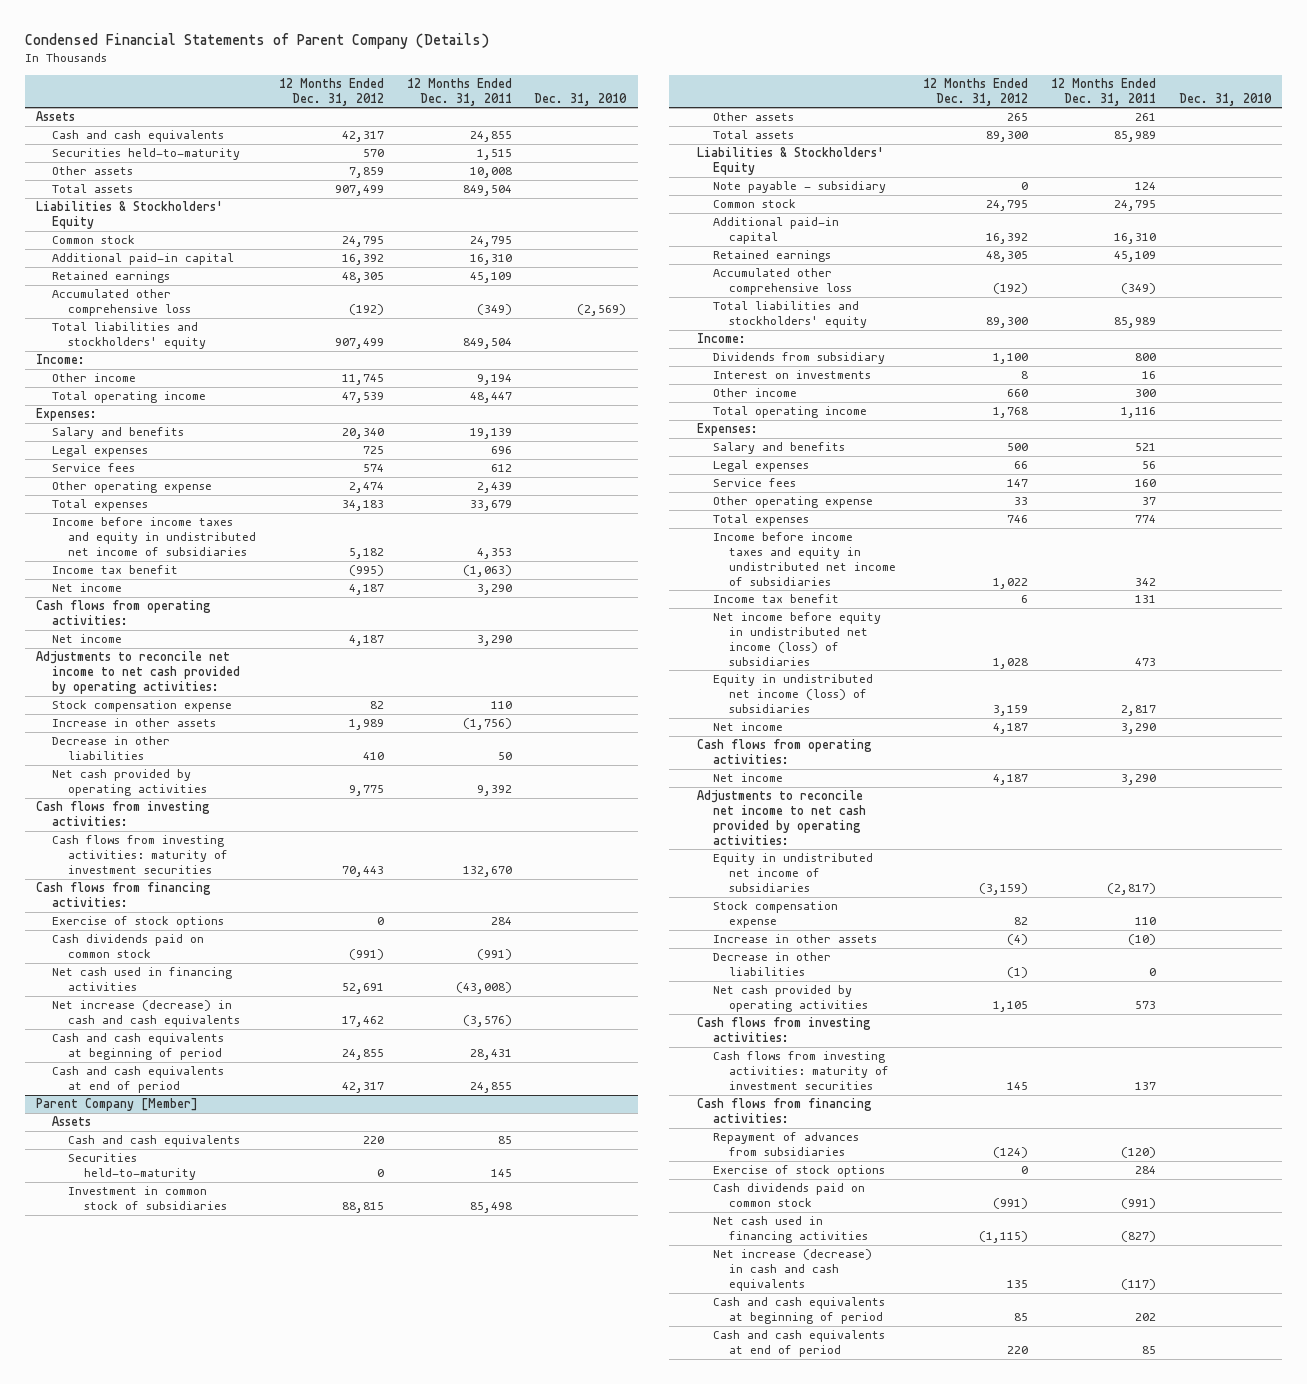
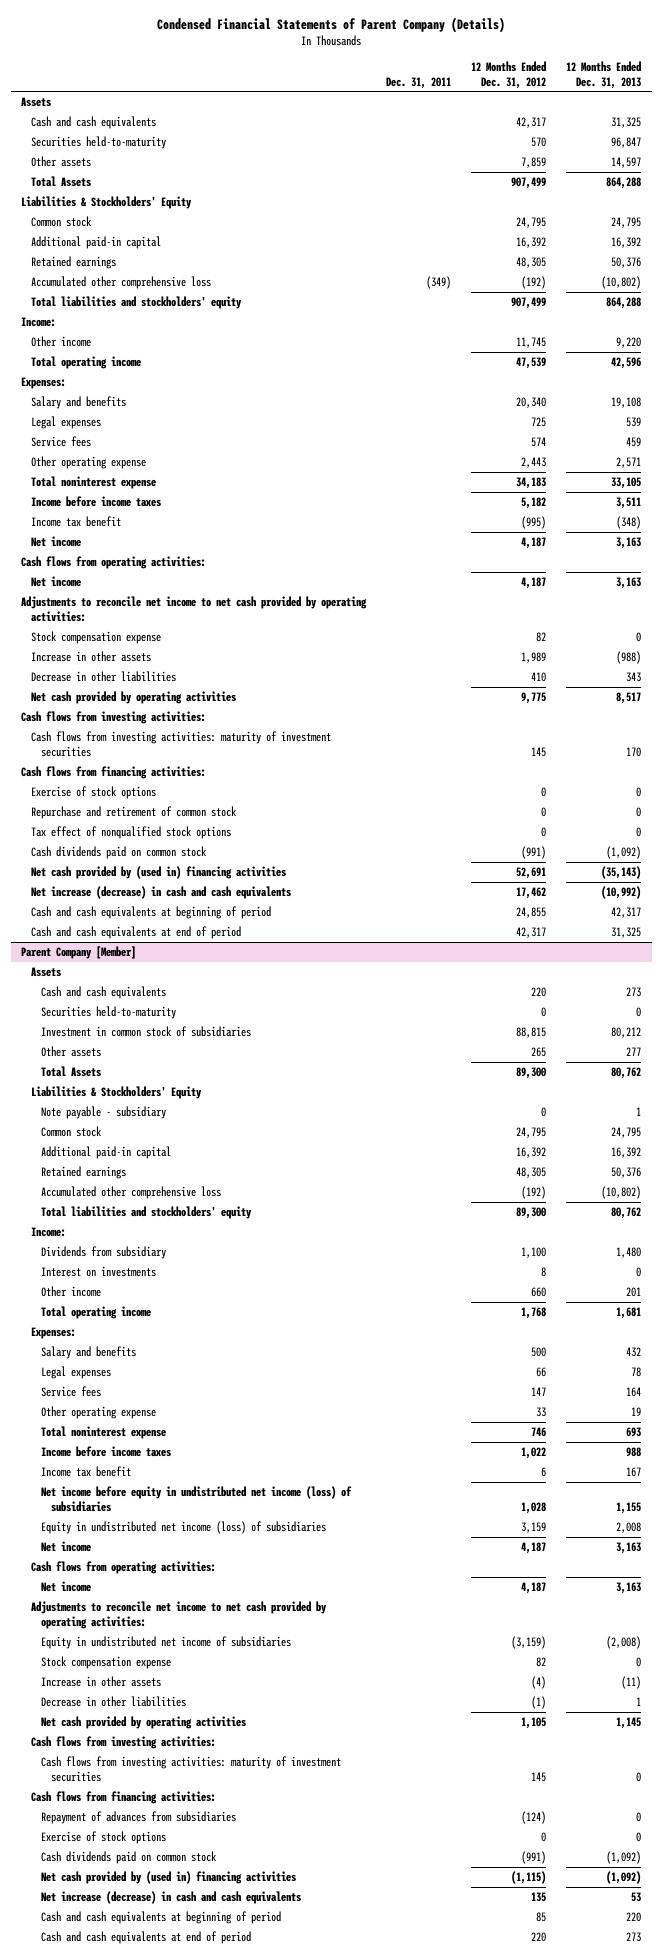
[406,78,512,106] 12 Months Ended Dec. 31, 2011 -> none
[534,92,628,106] Dec. 31, 2010 -> none
none -> [385,76,451,89] Dec. 31, 2011
none -> [566,60,642,89] 12 Months Ended Dec. 31, 2013
[52,184,134,194] Total assets -> [30,176,91,188] Total Assets
[348,482,384,494] 2,474 -> [521,457,547,469] 2,443
[52,499,149,512] Total expenses -> [30,476,156,490] Total noninterest expense
[52,517,257,556] Income before income taxes and equity in undistributed net income of subsidiaries -> [30,496,161,508] Income before income taxes
[341,865,384,877] 70,443 -> [531,746,547,757] 145
none -> [30,806,237,820] Repurchase and retirement of common stock
none -> [30,826,231,840] Tax effect of nonqualified stock options
[52,967,233,992] Net cash used in financing activities -> [30,866,286,880] Net cash provided by (used in) financing activities
[712,130,794,140] Total assets -> [40,1066,101,1078] Total Assets
[712,514,809,527] Total expenses -> [40,1426,166,1440] Total noninterest expense
[712,532,896,586] Income before income taxes and equity in undistributed net income of subsidiaries -> [40,1446,171,1458] Income before income taxes
[712,1216,868,1244] Net cash used in financing activities -> [40,1871,296,1885] Net cash provided by (used in) financing activities

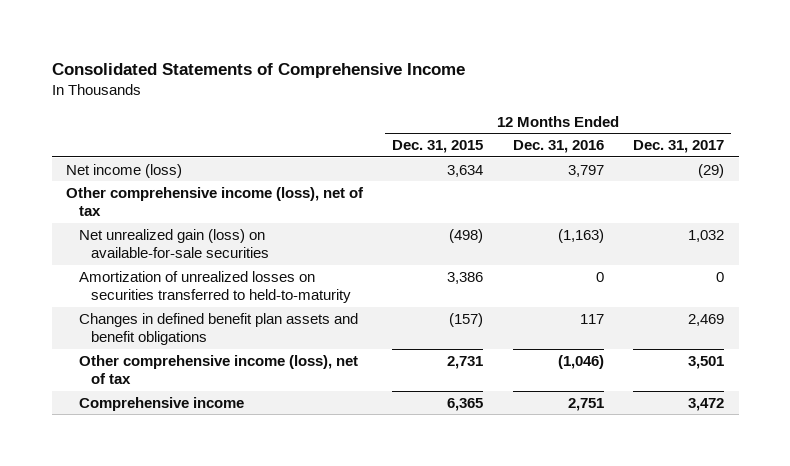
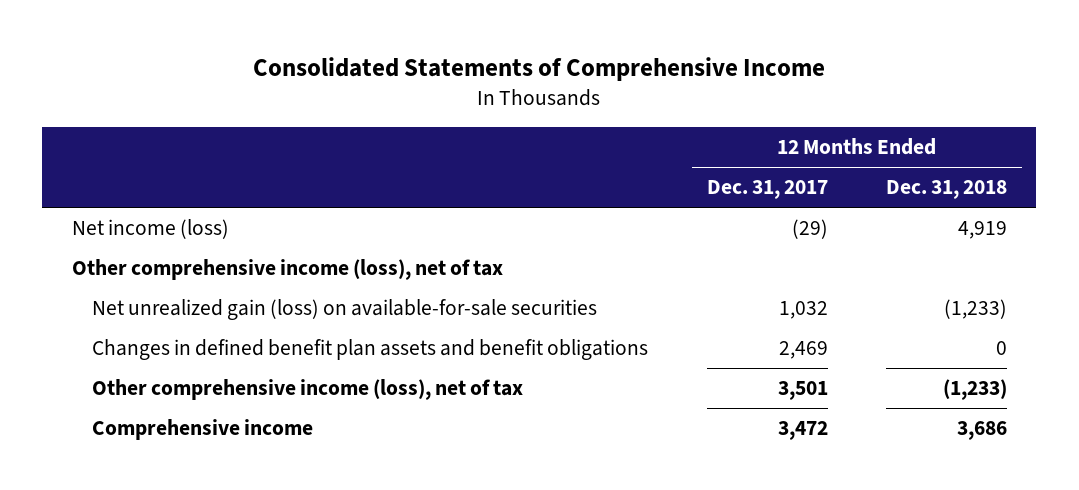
[392,139,484,153] Dec. 31, 2015 -> none
[512,139,604,153] Dec. 31, 2016 -> none
none -> [886,180,1008,200] Dec. 31, 2018
[78,270,351,304] Amortization of unrealized losses on securities transferred to held-to-maturity -> none

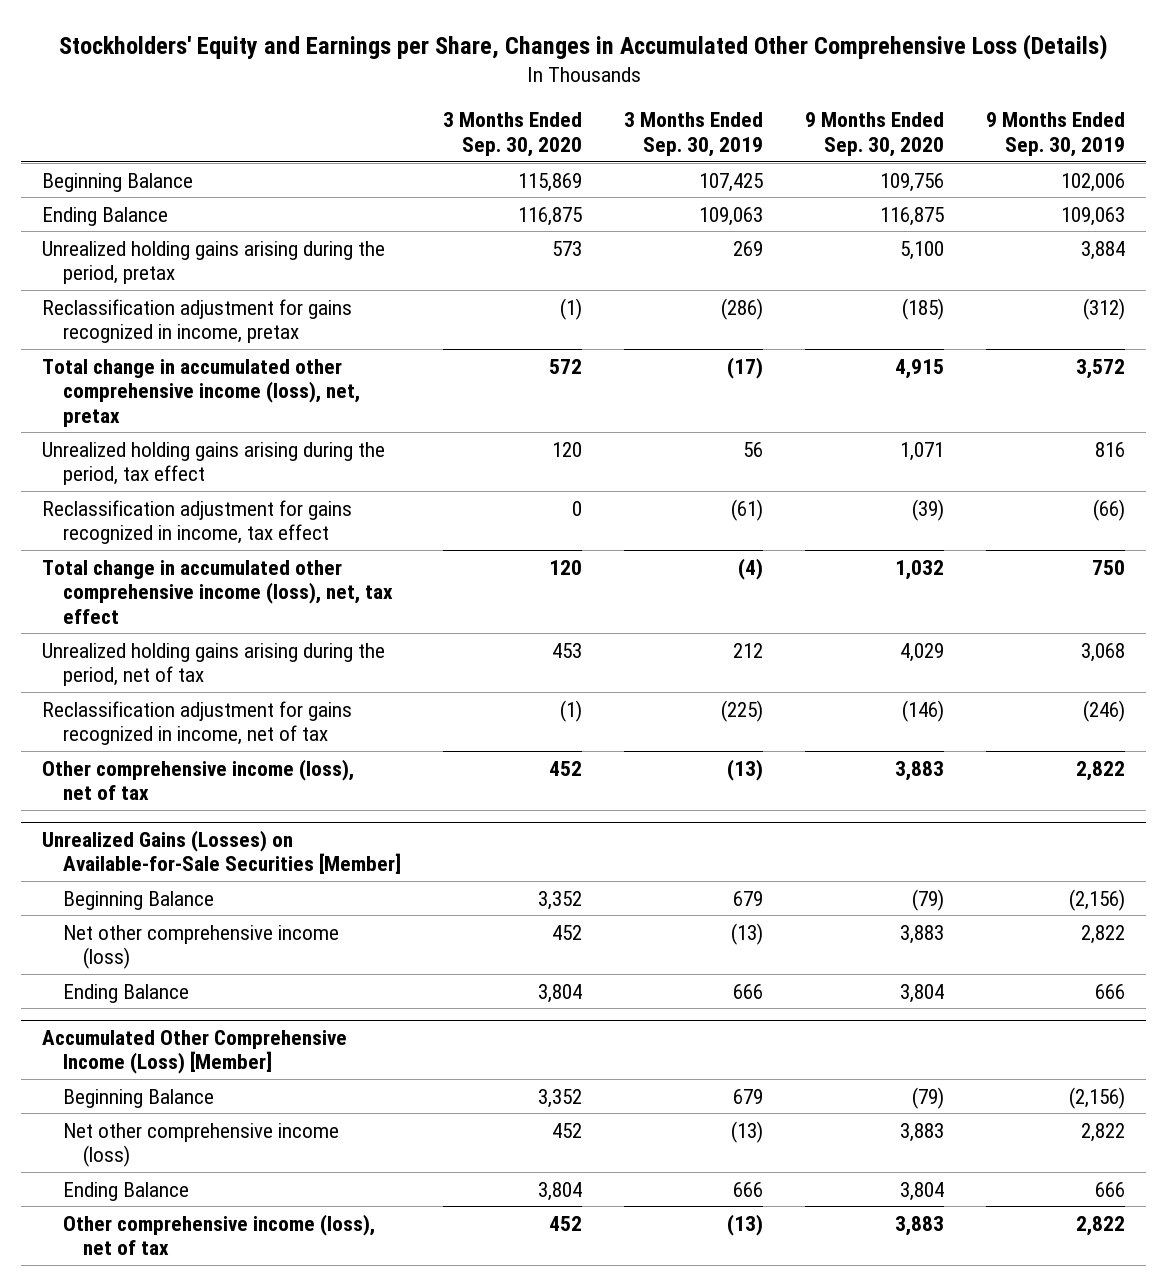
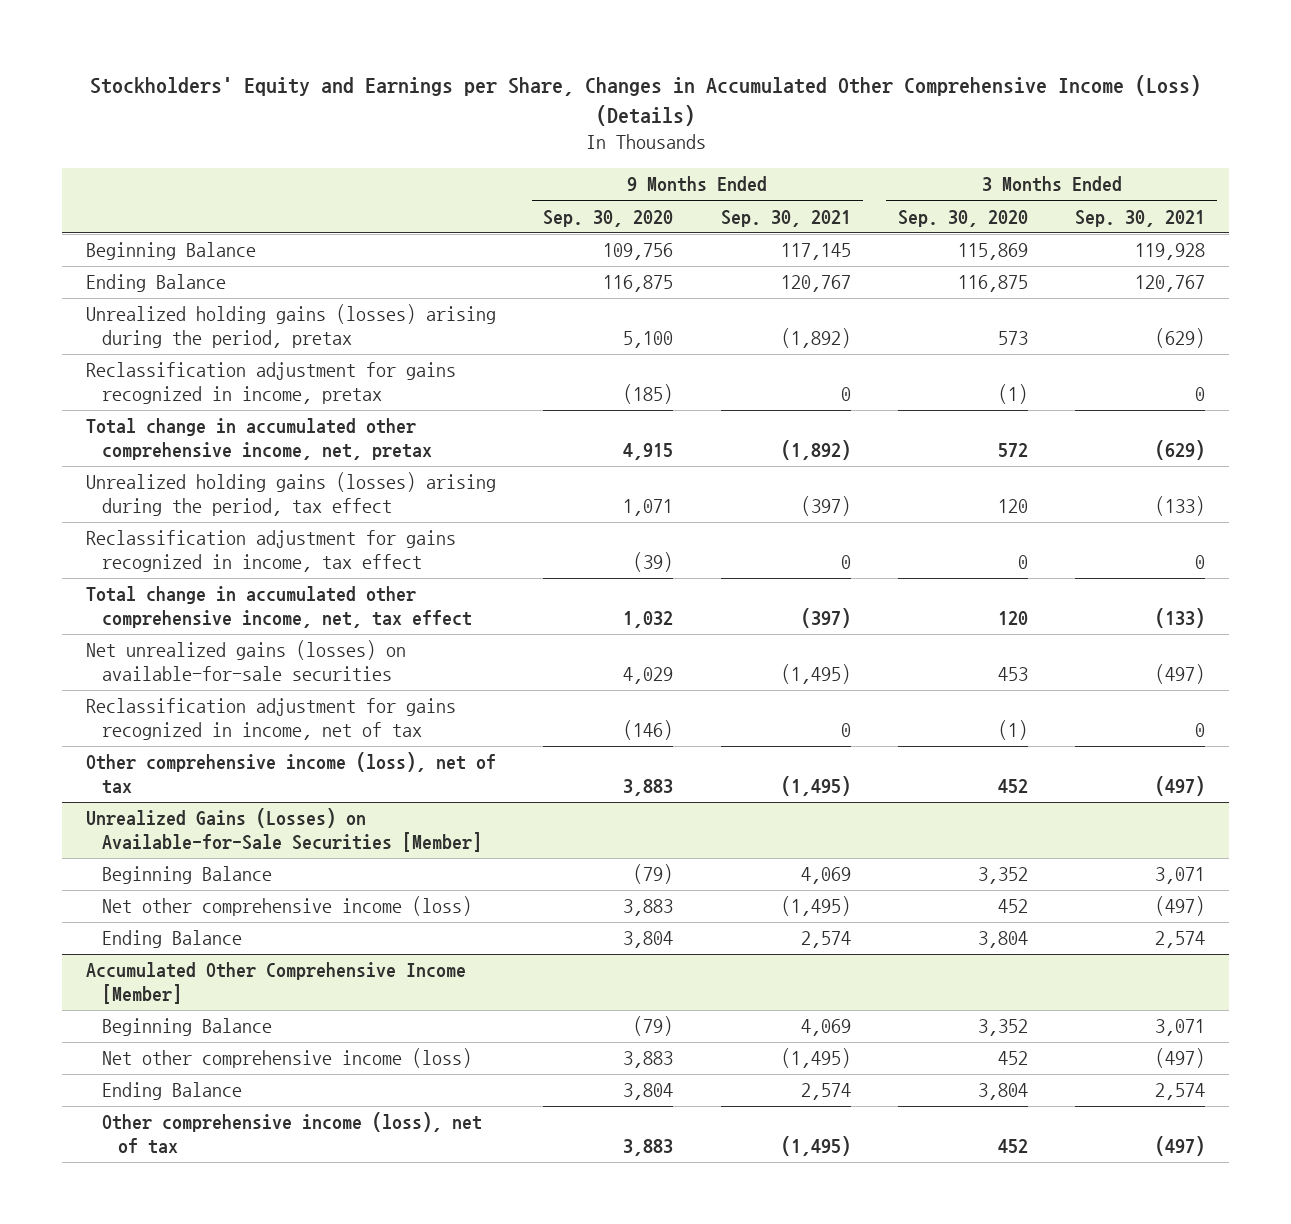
[58,33,1108,60] Stockholders' Equity and Earnings per Share, Changes in Accumulated Other Comprehensive Loss (Details) -> [89,75,1201,127] Stockholders' Equity and Earnings per Share, Changes in Accumulated Other Comprehensive Income (Loss) (Details)
[624,112,764,158] 3 Months Ended Sep. 30, 2019 -> none
[986,112,1126,158] 9 Months Ended Sep. 30, 2019 -> none
none -> [720,209,851,227] Sep. 30, 2021
none -> [1075,209,1206,227] Sep. 30, 2021
[42,240,386,285] Unrealized holding gains arising during the period, pretax -> [86,304,497,348] Unrealized holding gains (losses) arising during the period, pretax
[42,358,360,427] Total change in accumulated other comprehensive income (loss), net, pretax -> [86,418,432,460] Total change in accumulated other comprehensive income, net, pretax
[42,441,386,486] Unrealized holding gains arising during the period, tax effect -> [86,472,497,516] Unrealized holding gains (losses) arising during the period, tax effect
[42,559,393,624] Total change in accumulated other comprehensive income (loss), net, tax effect -> [86,586,472,628] Total change in accumulated other comprehensive income, net, tax effect
[42,642,386,687] Unrealized holding gains arising during the period, net of tax -> [86,640,407,681] Net unrealized gains (losses) on available-for-sale securities
[42,1029,348,1075] Accumulated Other Comprehensive Income (Loss) [Member] -> [86,962,467,1004] Accumulated Other Comprehensive Income [Member]

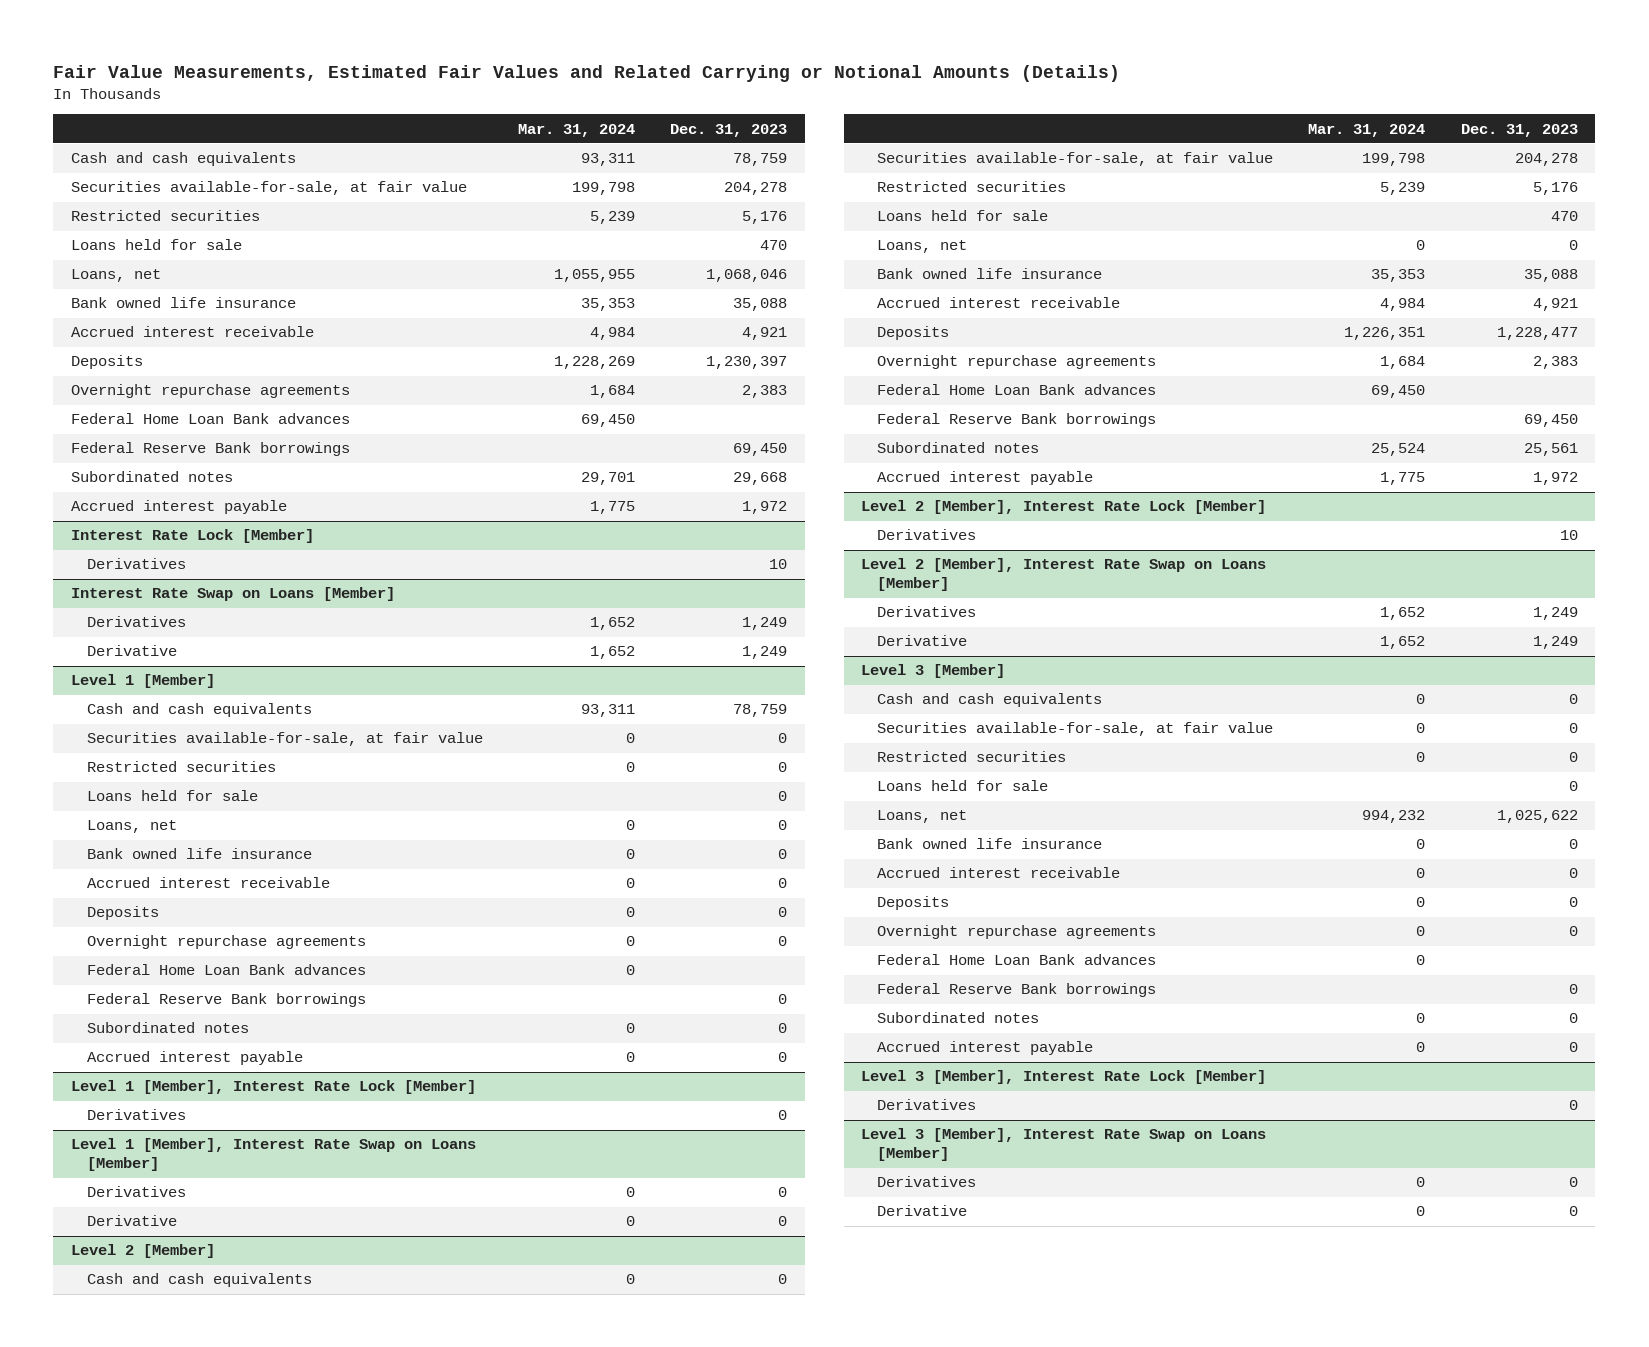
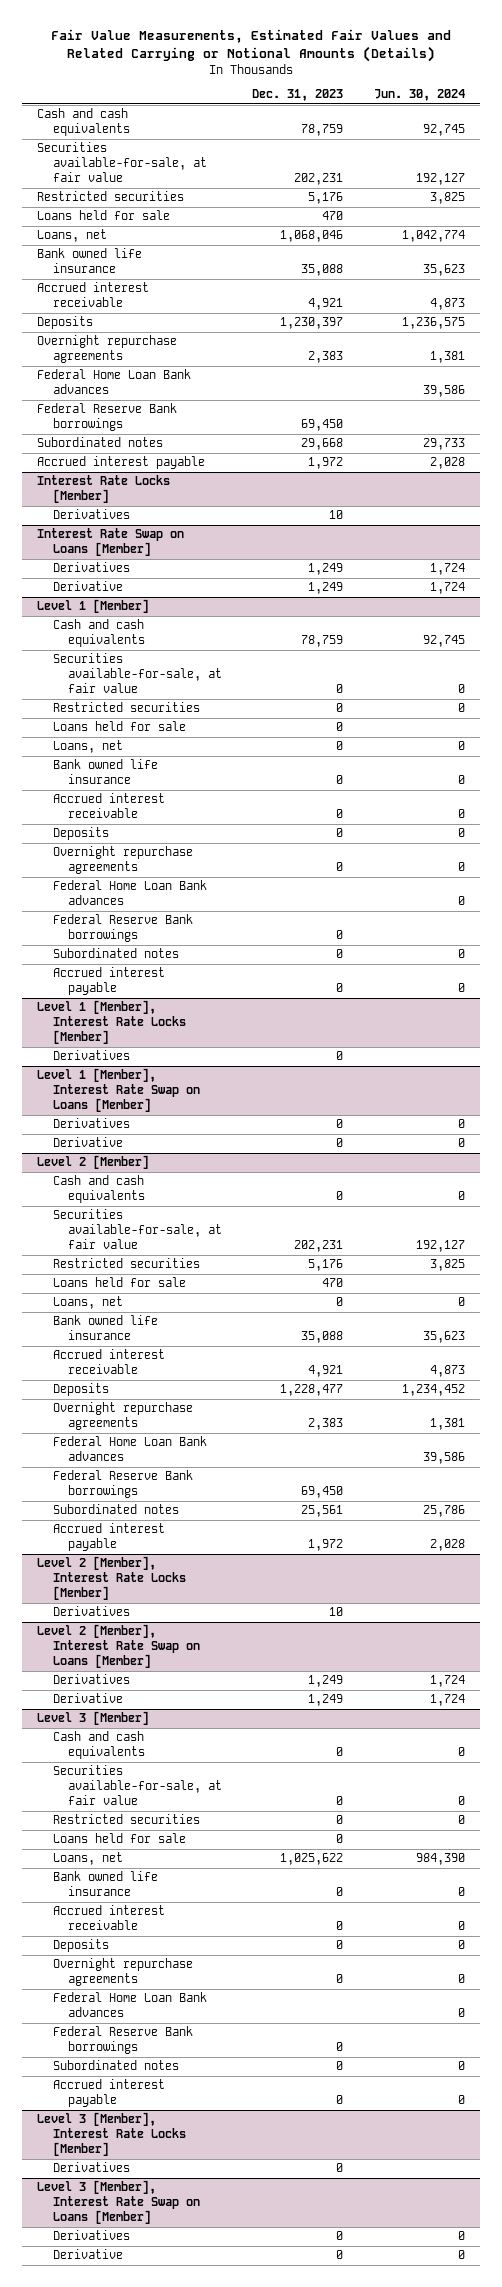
[517,123,635,137] Mar. 31, 2024 -> none
none -> [373,89,465,102] Jun. 30, 2024
[724,182,788,196] 204,278 -> [294,173,344,186] 202,231
[71,529,315,544] Interest Rate Lock [Member] -> [37,475,171,504] Interest Rate Locks [Member]
[71,1080,477,1095] Level 1 [Member], Interest Rate Lock [Member] -> [37,1000,186,1045] Level 1 [Member], Interest Rate Locks [Member]
[1514,153,1578,167] 204,278 -> [294,1240,344,1253] 202,231
[861,500,1267,515] Level 2 [Member], Interest Rate Lock [Member] -> [37,1556,186,1601] Level 2 [Member], Interest Rate Locks [Member]
[861,1070,1267,1085] Level 3 [Member], Interest Rate Lock [Member] -> [37,2112,186,2157] Level 3 [Member], Interest Rate Locks [Member]

